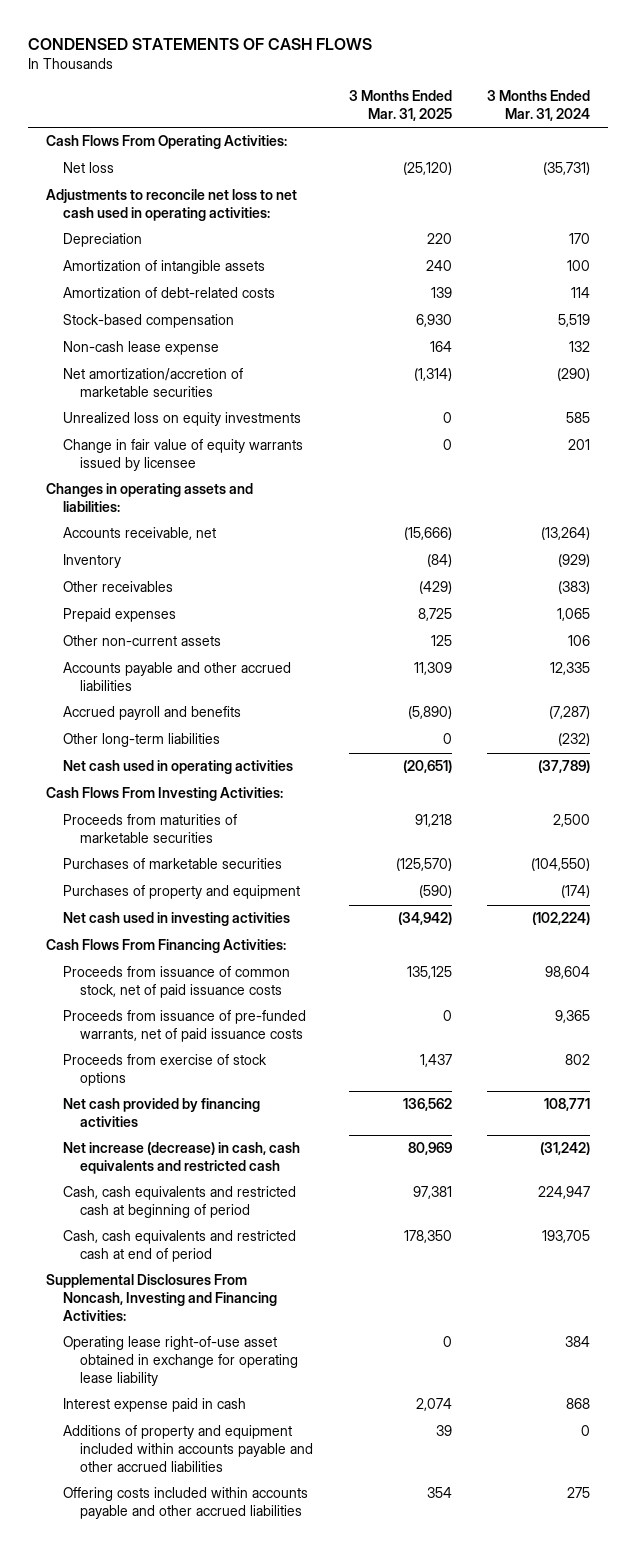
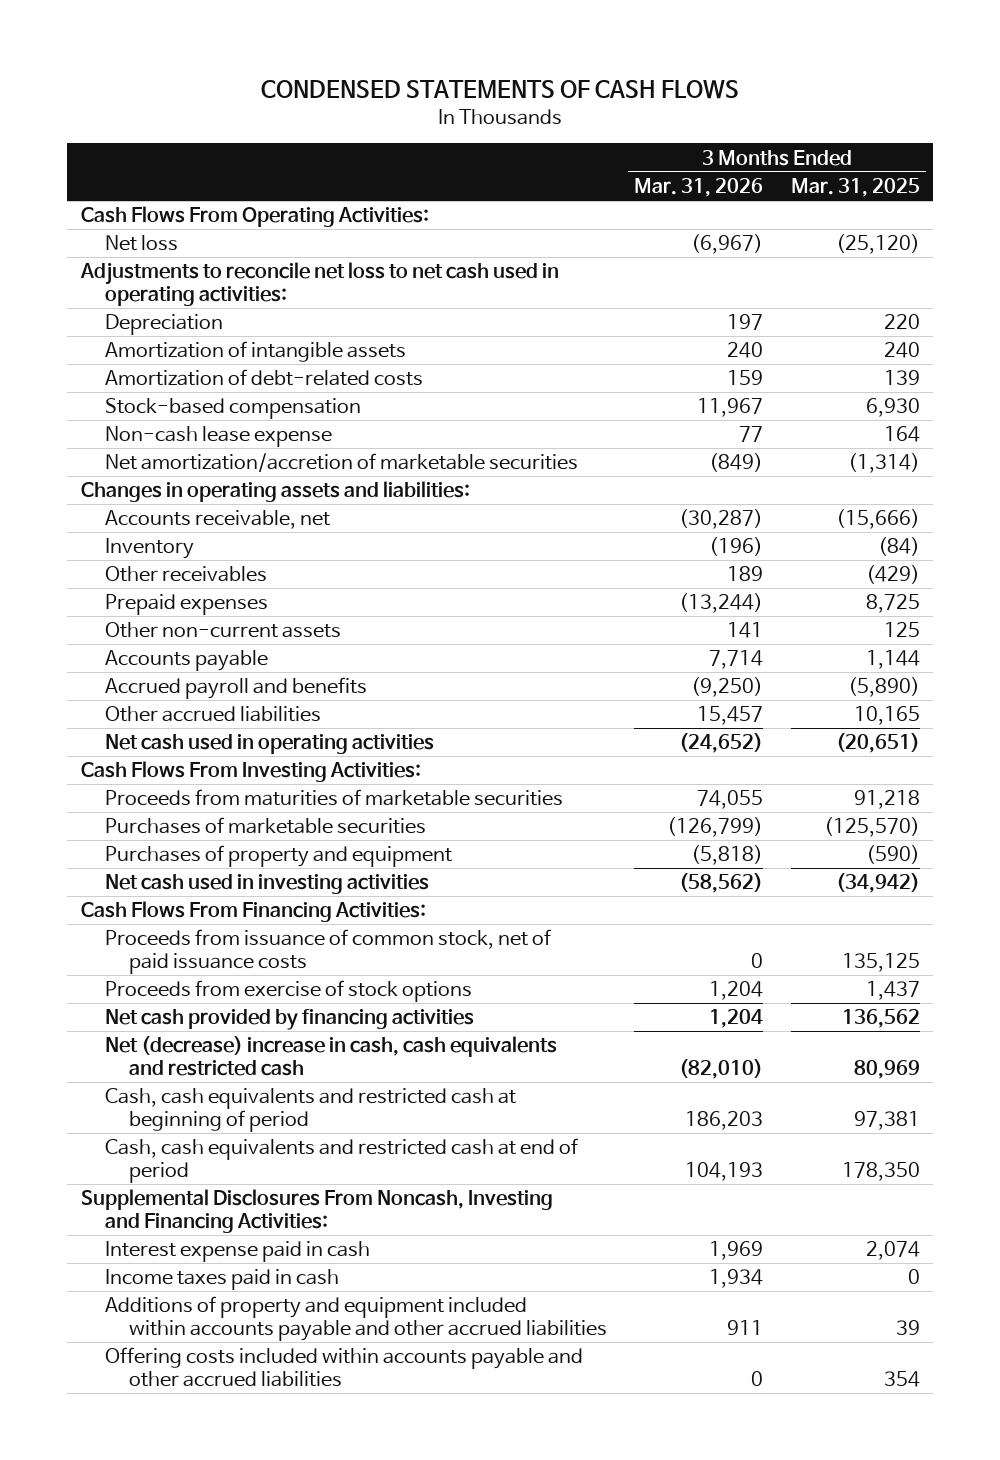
[487,90,591,122] 3 Months Ended Mar. 31, 2024 -> none
none -> [634,177,764,197] Mar. 31, 2026
[63,412,302,427] Unrealized loss on equity investments -> none
[63,439,304,472] Change in fair value of equity warrants issued by licensee -> none
[63,662,292,692] Accounts payable and other accrued liabilities -> [104,650,268,672] Accounts payable
[413,662,452,676] 11,309 -> [865,650,920,670] 1,144
[63,733,221,748] Other long-term liabilities -> none
none -> [104,706,321,723] Other accrued liabilities
[63,1010,307,1043] Proceeds from issuance of pre-funded warrants, net of paid issuance costs -> none
[63,1142,301,1175] Net increase (decrease) in cash, cash equivalents and restricted cash -> [104,1036,557,1076] Net (decrease) increase in cash, cash equivalents and restricted cash
[63,1336,298,1386] Operating lease right-of-use asset obtained in exchange for operating lease liability -> none
none -> [104,1269,339,1291] Income taxes paid in cash

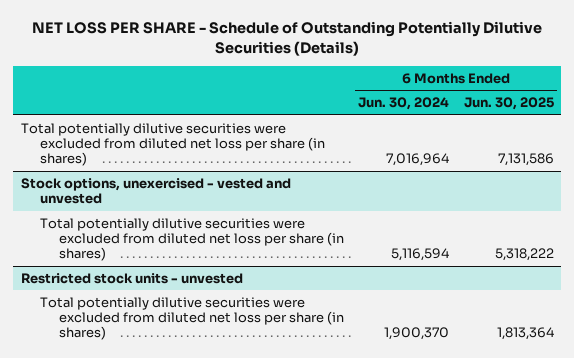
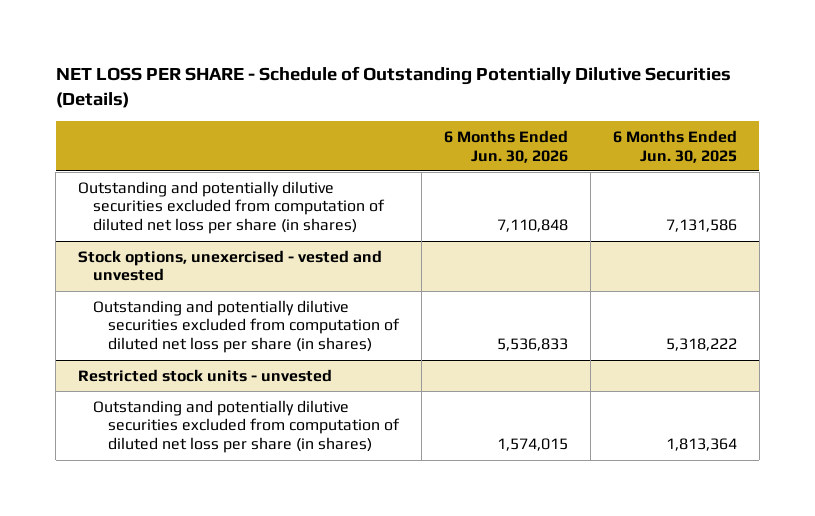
[358,97,450,111] Jun. 30, 2024 -> none
none -> [444,129,569,163] 6 Months Ended Jun. 30, 2026
[20,122,325,167] Total potentially dilutive securities were excluded from diluted net loss per share (in shares) -> [77,180,386,235] Outstanding and potentially dilutive securities excluded from computation of diluted net loss per share (in shares)
[39,217,345,262] Total potentially dilutive securities were excluded from diluted net loss per share (in shares) -> [93,299,401,354] Outstanding and potentially dilutive securities excluded from computation of diluted net loss per share (in shares)
[39,296,345,341] Total potentially dilutive securities were excluded from diluted net loss per share (in shares) -> [93,399,401,454] Outstanding and potentially dilutive securities excluded from computation of diluted net loss per share (in shares)

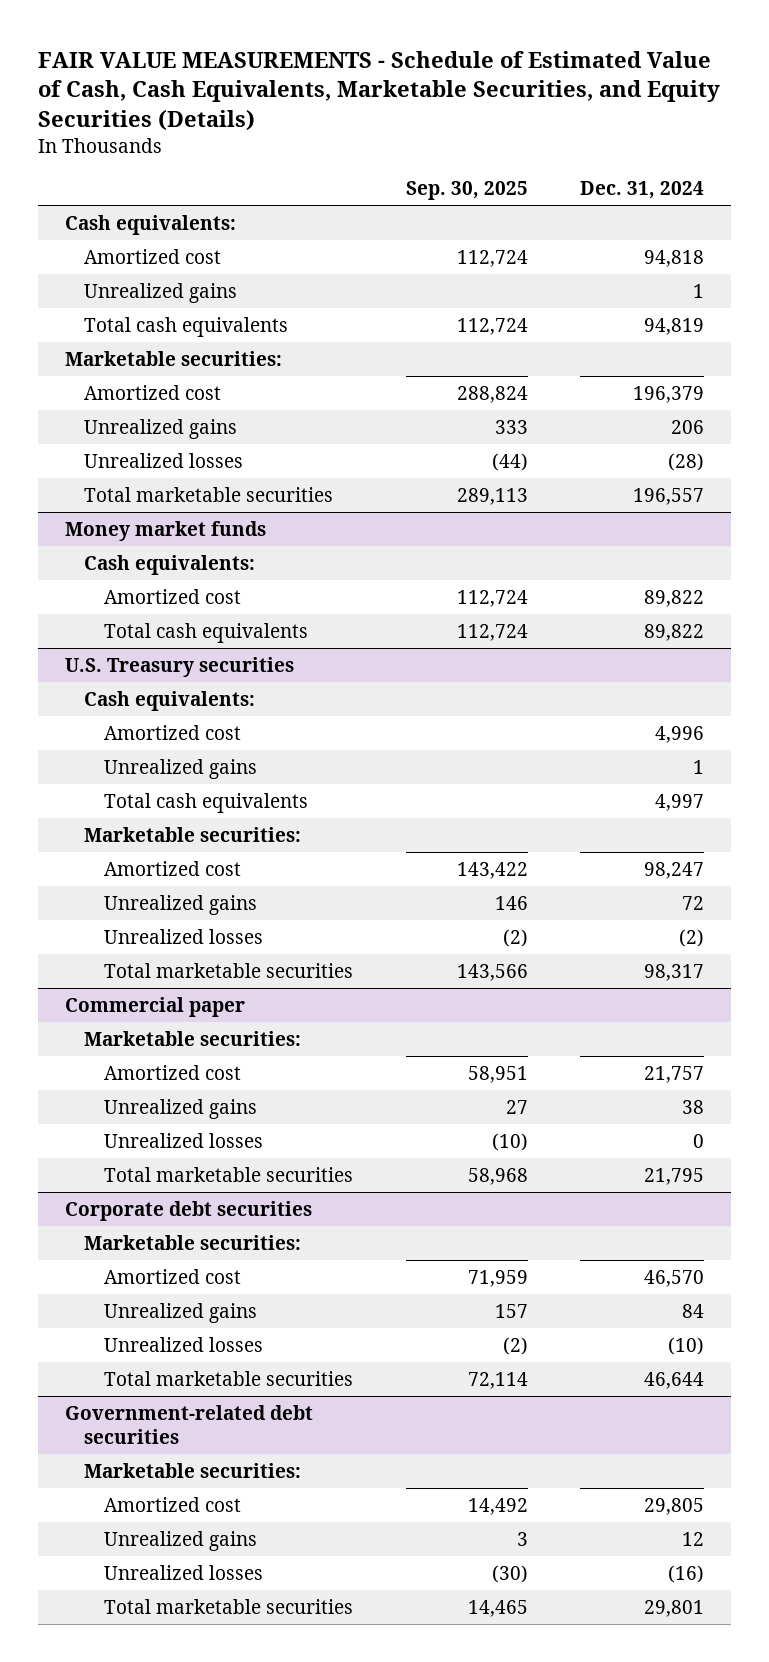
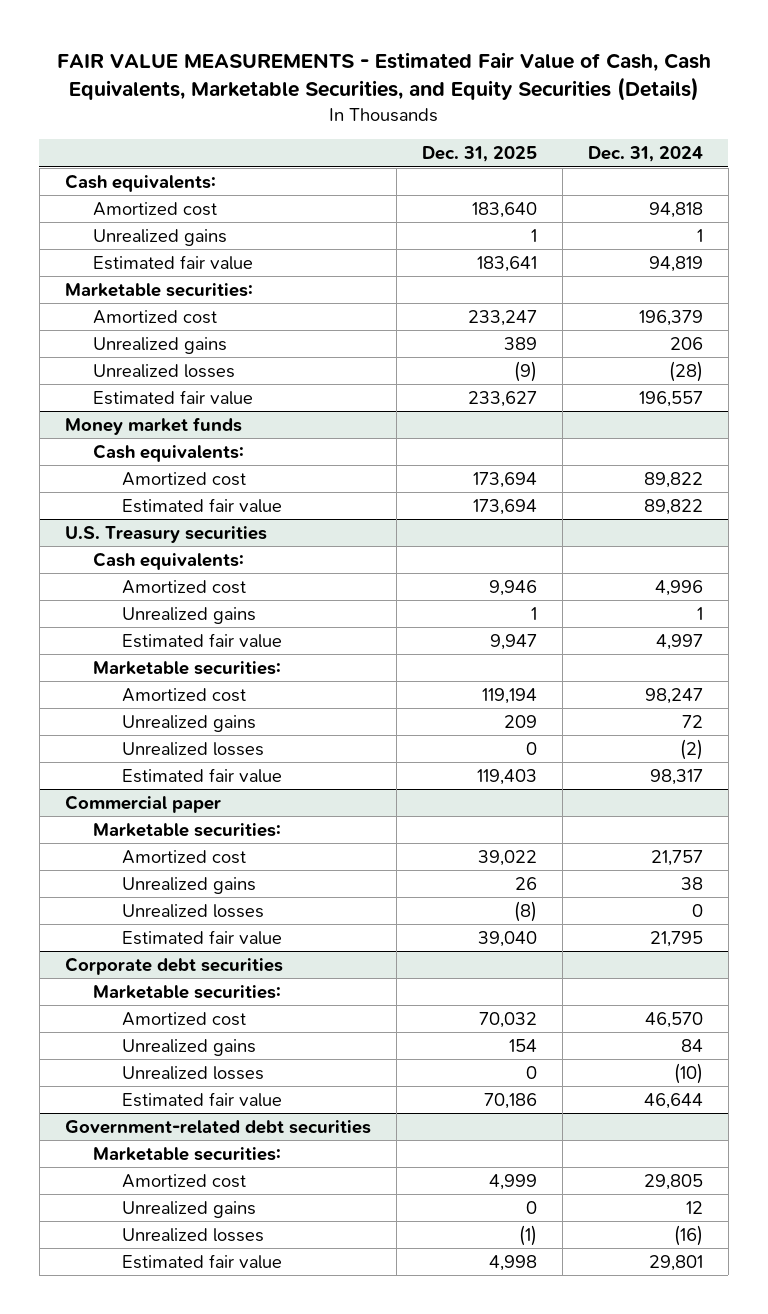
[38,50,721,131] FAIR VALUE MEASUREMENTS - Schedule of Estimated Value of Cash, Cash Equivalents, Marketable Securities, and Equity Securities (Details) -> [56,51,711,102] FAIR VALUE MEASUREMENTS - Estimated Fair Value of Cash, Cash Equivalents, Marketable Securities, and Equity Securities (Details)
[405,181,528,201] Sep. 30, 2025 -> none
none -> [421,146,537,163] Dec. 31, 2025
[84,316,289,337] Total cash equivalents -> [93,254,254,270] Estimated fair value
[84,486,334,502] Total marketable securities -> [93,389,254,405] Estimated fair value
[104,622,309,643] Total cash equivalents -> [121,497,282,513] Estimated fair value
[104,792,309,813] Total cash equivalents -> [121,632,282,648] Estimated fair value
[104,962,354,978] Total marketable securities -> [121,767,282,783] Estimated fair value
[104,1166,354,1182] Total marketable securities -> [121,929,282,945] Estimated fair value
[104,1370,354,1386] Total marketable securities -> [121,1091,282,1107] Estimated fair value
[104,1598,354,1614] Total marketable securities -> [121,1253,282,1269] Estimated fair value

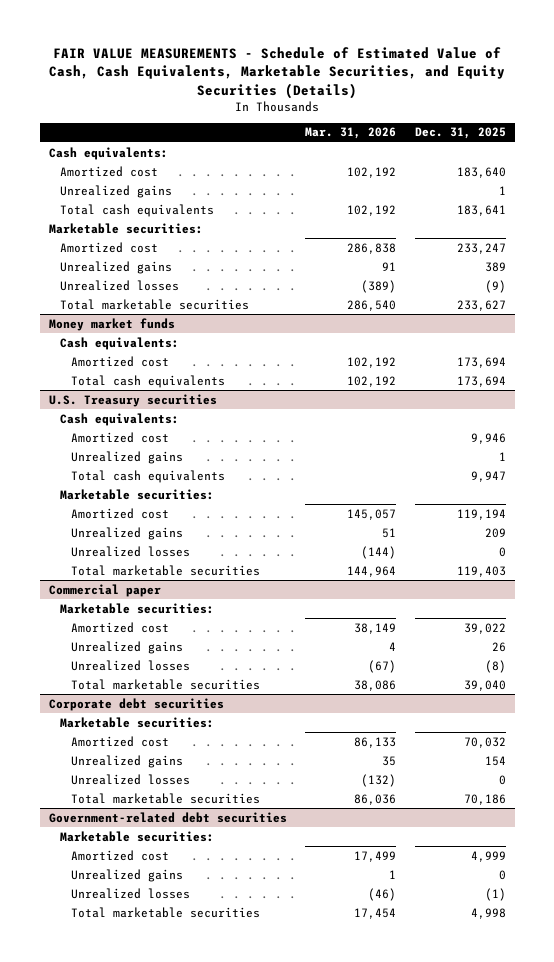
[56,51,711,102] FAIR VALUE MEASUREMENTS - Estimated Fair Value of Cash, Cash Equivalents, Marketable Securities, and Equity Securities (Details) -> [49,46,506,99] FAIR VALUE MEASUREMENTS - Schedule of Estimated Value of Cash, Cash Equivalents, Marketable Securities, and Equity Securities (Details)
[587,146,703,163] Dec. 31, 2024 -> none
none -> [305,127,397,140] Mar. 31, 2026
[93,254,254,270] Estimated fair value -> [59,203,214,217] Total cash equivalents
[93,389,254,405] Estimated fair value -> [59,298,249,310] Total marketable securities
[121,497,282,513] Estimated fair value -> [70,374,225,388] Total cash equivalents
[121,632,282,648] Estimated fair value -> [70,469,225,483] Total cash equivalents
[121,767,282,783] Estimated fair value -> [70,564,260,576] Total marketable securities
[121,929,282,945] Estimated fair value -> [70,678,260,690] Total marketable securities
[121,1091,282,1107] Estimated fair value -> [70,792,260,804] Total marketable securities
[121,1253,282,1269] Estimated fair value -> [70,906,260,918] Total marketable securities

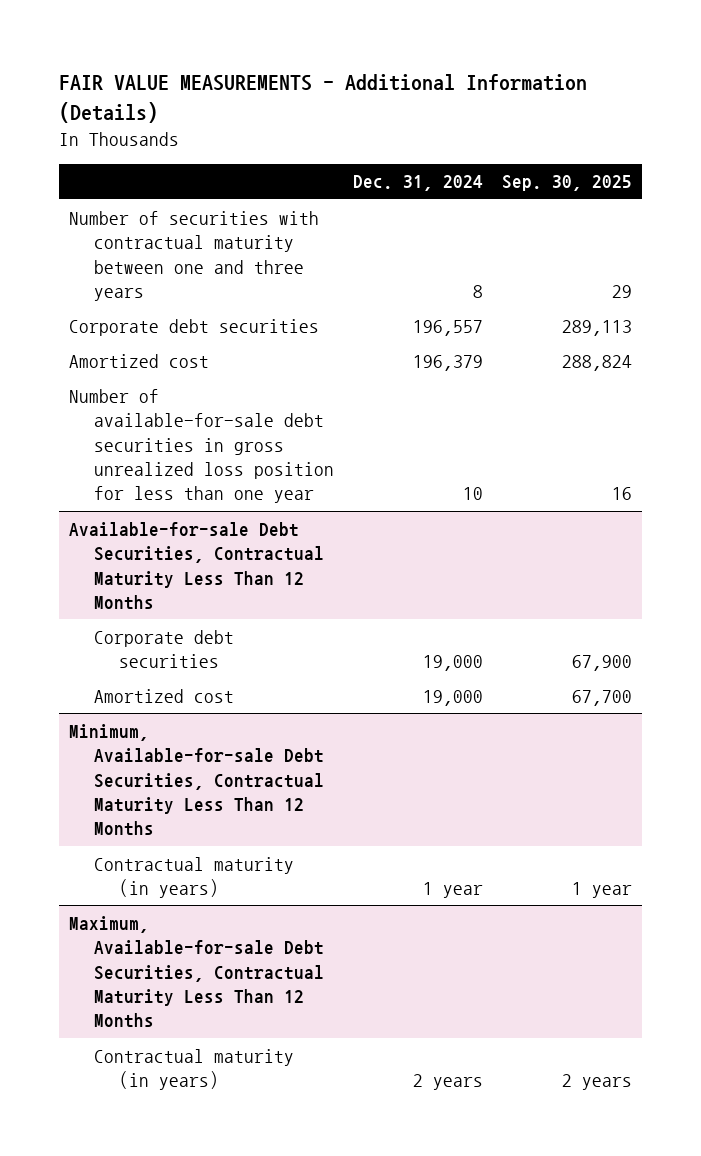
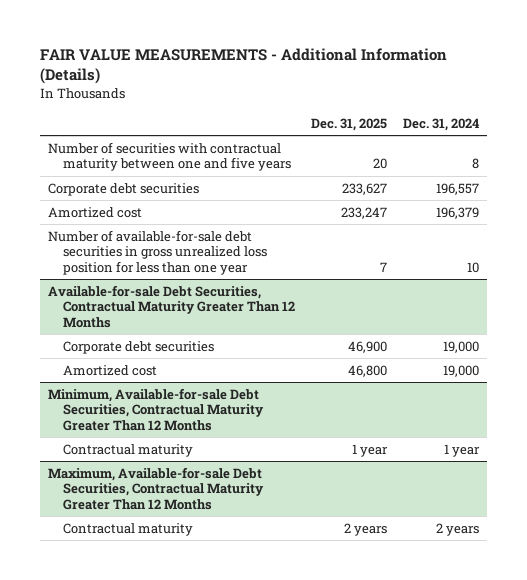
[502,175,633,192] Sep. 30, 2025 -> none
none -> [311,117,388,131] Dec. 31, 2025
[68,210,319,301] Number of securities with contractual maturity between one and three years -> [47,141,292,172] Number of securities with contractual maturity between one and five years
[68,521,324,610] Available-for-sale Debt Securities, Contractual Maturity Less Than 12 Months -> [47,284,296,328] Available-for-sale Debt Securities, Contractual Maturity Greater Than 12 Months
[68,723,324,837] Minimum, Available-for-sale Debt Securities, Contractual Maturity Less Than 12 Months -> [47,387,265,431] Minimum, Available-for-sale Debt Securities, Contractual Maturity Greater Than 12 Months
[93,856,294,899] Contractual maturity (in years) -> [63,443,194,457] Contractual maturity
[68,915,324,1029] Maximum, Available-for-sale Debt Securities, Contractual Maturity Less Than 12 Months -> [47,466,265,510] Maximum, Available-for-sale Debt Securities, Contractual Maturity Greater Than 12 Months
[93,1048,294,1091] Contractual maturity (in years) -> [63,522,194,536] Contractual maturity

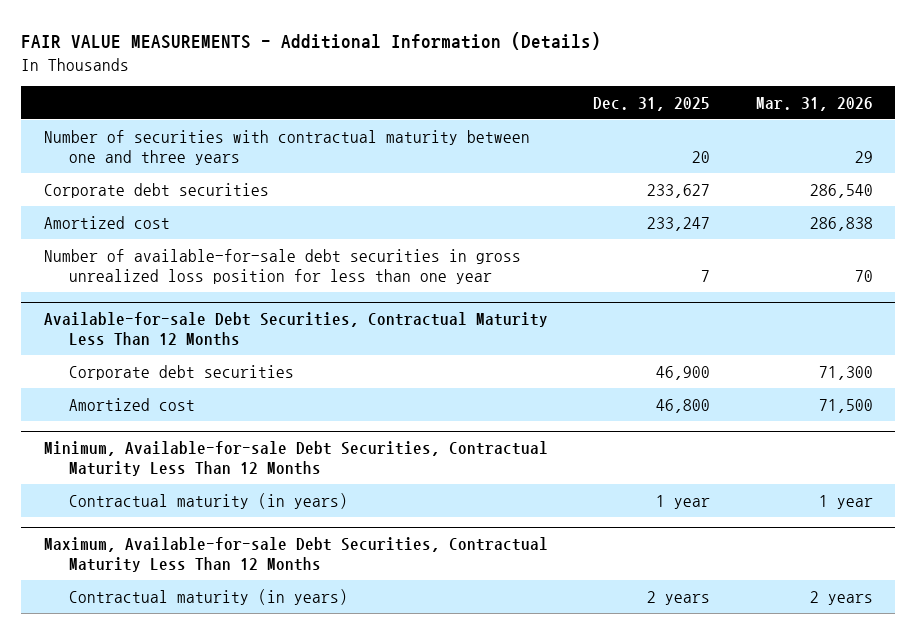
[402,117,479,131] Dec. 31, 2024 -> none
none -> [755,96,873,111] Mar. 31, 2026
[47,141,292,172] Number of securities with contractual maturity between one and five years -> [43,129,530,166] Number of securities with contractual maturity between one and three years
[47,284,296,328] Available-for-sale Debt Securities, Contractual Maturity Greater Than 12 Months -> [43,311,548,347] Available-for-sale Debt Securities, Contractual Maturity Less Than 12 Months
[47,387,265,431] Minimum, Available-for-sale Debt Securities, Contractual Maturity Greater Than 12 Months -> [43,440,548,477] Minimum, Available-for-sale Debt Securities, Contractual Maturity Less Than 12 Months
[63,443,194,457] Contractual maturity -> [69,492,349,509] Contractual maturity (in years)
[47,466,265,510] Maximum, Available-for-sale Debt Securities, Contractual Maturity Greater Than 12 Months -> [43,536,548,573] Maximum, Available-for-sale Debt Securities, Contractual Maturity Less Than 12 Months
[63,522,194,536] Contractual maturity -> [69,588,349,605] Contractual maturity (in years)

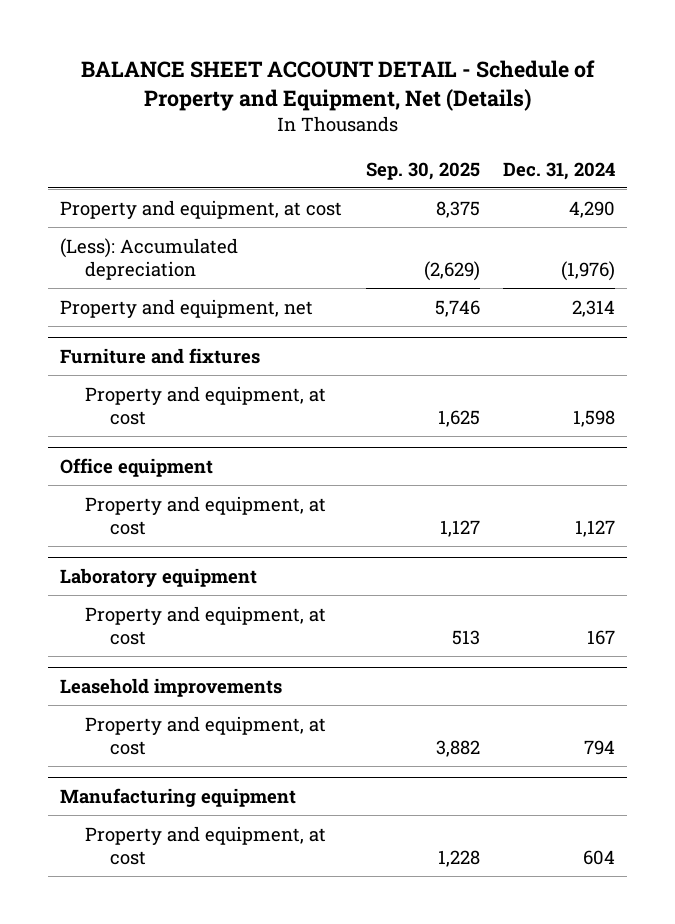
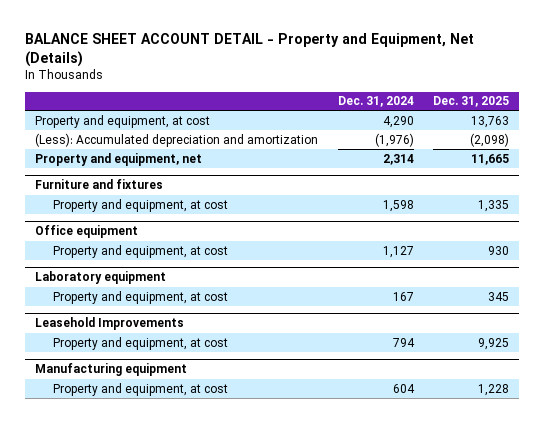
[80,60,595,112] BALANCE SHEET ACCOUNT DETAIL - Schedule of Property and Equipment, Net (Details) -> [25,33,475,67] BALANCE SHEET ACCOUNT DETAIL - Property and Equipment, Net (Details)
[365,161,480,180] Sep. 30, 2025 -> none
none -> [433,96,510,108] Dec. 31, 2025
[60,237,239,280] (Less): Accumulated depreciation -> [34,132,318,147] (Less): Accumulated depreciation and amortization
[60,678,283,698] Leasehold improvements -> [34,317,184,331] Leasehold Improvements

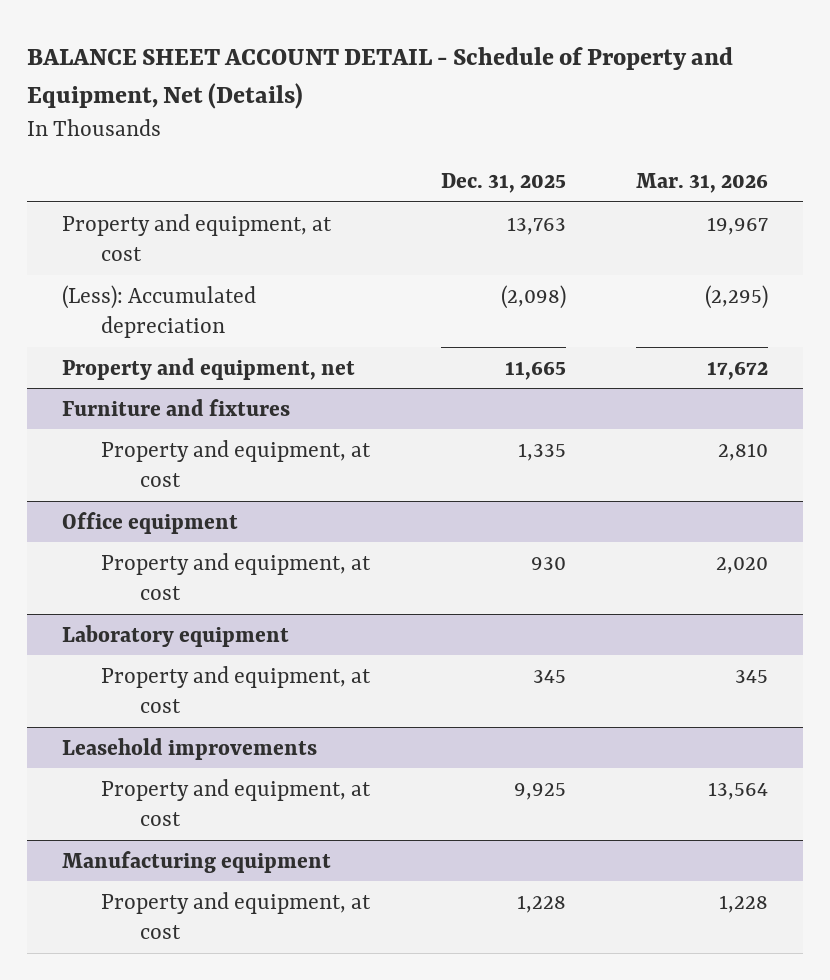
[25,33,475,67] BALANCE SHEET ACCOUNT DETAIL - Property and Equipment, Net (Details) -> [26,46,733,109] BALANCE SHEET ACCOUNT DETAIL - Schedule of Property and Equipment, Net (Details)
[337,96,414,108] Dec. 31, 2024 -> none
none -> [636,173,769,194] Mar. 31, 2026
[34,132,318,147] (Less): Accumulated depreciation and amortization -> [62,284,257,338] (Less): Accumulated depreciation
[34,317,184,331] Leasehold Improvements -> [62,737,318,760] Leasehold improvements

